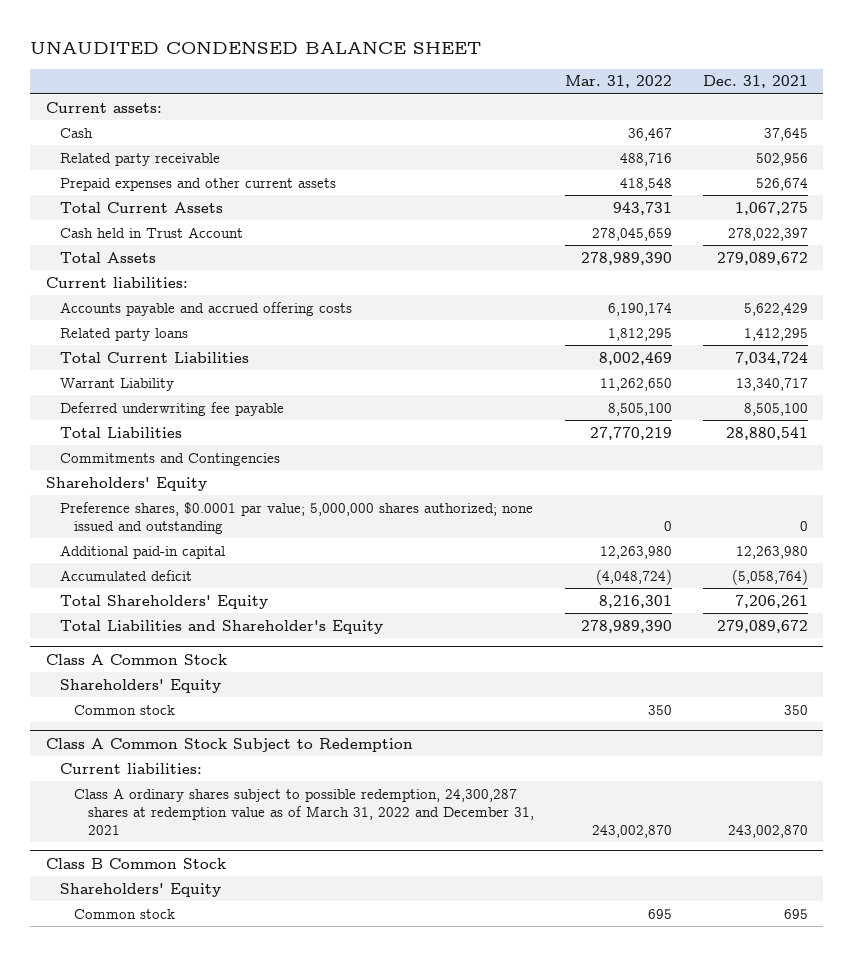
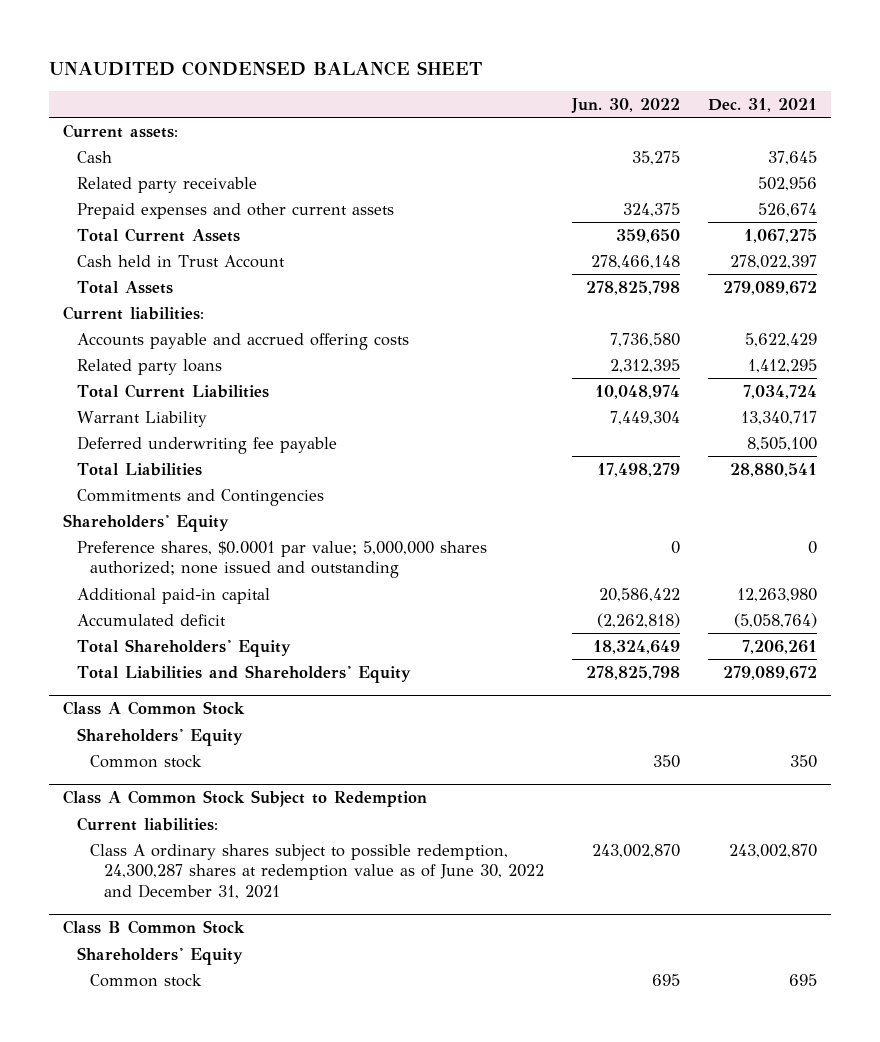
[564,75,672,89] Mar. 31, 2022 -> none
none -> [570,97,680,113] Jun. 30, 2022
[59,619,383,634] Total Liabilities and Shareholder's Equity -> [76,664,411,683] Total Liabilities and Shareholders' Equity
[73,787,534,835] Class A ordinary shares subject to possible redemption, 24,300,287 shares at redemption value as of March 31, 2022 and December 31, 2021 -> [90,843,545,899] Class A ordinary shares subject to possible redemption, 24,300,287 shares at redemption value as of June 30, 2022 and December 31, 2021

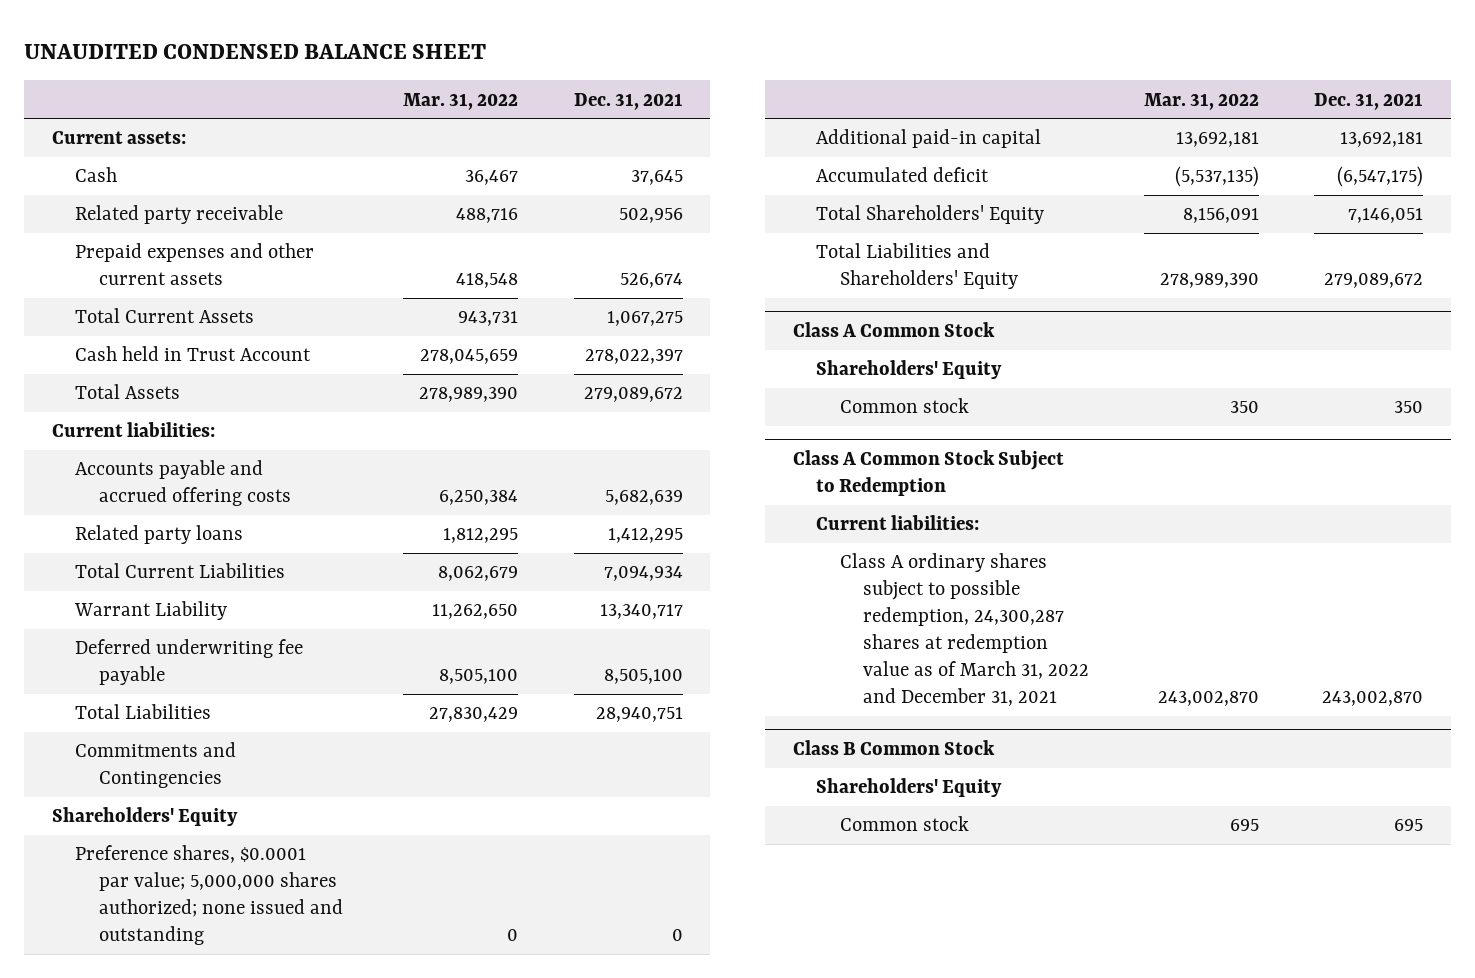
[570,97,680,113] Jun. 30, 2022 -> none
none -> [403,92,519,110] Mar. 31, 2022
[744,332,817,347] 5,622,429 -> [604,490,683,506] 5,682,639
[742,384,817,399] 7,034,724 -> [603,566,683,582] 7,094,934
[729,462,817,477] 28,880,541 -> [595,707,683,723] 28,940,751
[736,587,817,602] 12,263,980 -> [1340,132,1424,148] 13,692,181
[733,612,817,628] (5,058,764) -> [1337,166,1424,188] (6,547,175)
[741,639,817,654] 7,206,261 -> [1348,208,1424,224] 7,146,051
[90,843,545,899] Class A ordinary shares subject to possible redemption, 24,300,287 shares at redemption value as of June 30, 2022 and December 31, 2021 -> [839,553,1089,707] Class A ordinary shares subject to possible redemption, 24,300,287 shares at redemption value as of March 31, 2022 and December 31, 2021

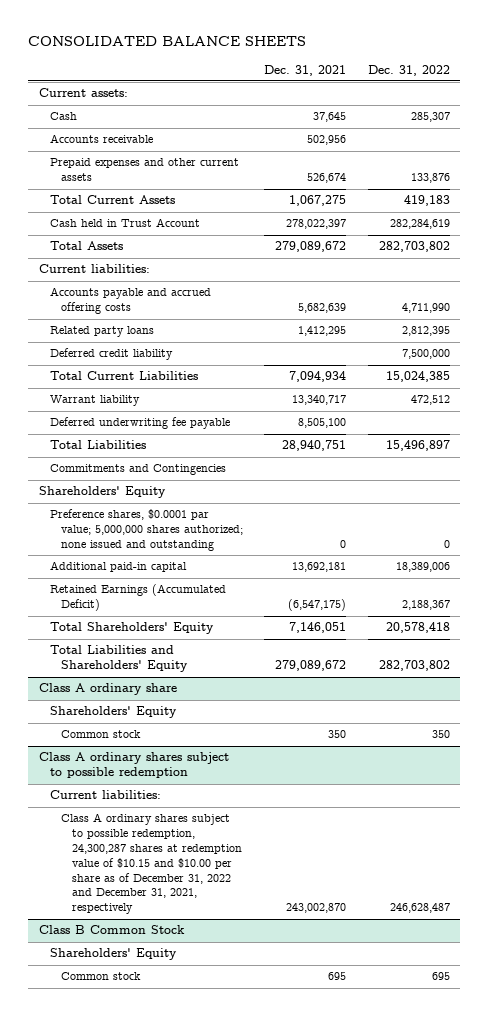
[24,43,487,59] UNAUDITED CONDENSED BALANCE SHEET -> [28,36,307,47] CONSOLIDATED BALANCE SHEETS
[403,92,519,110] Mar. 31, 2022 -> none
none -> [367,64,450,76] Dec. 31, 2022
[75,205,284,225] Related party receivable -> [49,134,153,144] Accounts receivable
none -> [49,348,173,361] Deferred credit liability
[74,601,228,621] Warrant Liability -> [49,395,140,407] Warrant liability
[816,167,990,183] Accumulated deficit -> [49,584,226,612] Retained Earnings (Accumulated Deficit)
[792,321,995,337] Class A Common Stock -> [38,683,177,696] Class A ordinary share
[792,449,1064,496] Class A Common Stock Subject to Redemption -> [38,752,229,779] Class A ordinary shares subject to possible redemption
[839,553,1089,707] Class A ordinary shares subject to possible redemption, 24,300,287 shares at redemption value as of March 31, 2022 and December 31, 2021 -> [60,813,242,915] Class A ordinary shares subject to possible redemption, 24,300,287 shares at redemption value of $10.15 and $10.00 per share as of December 31, 2022 and December 31, 2021, respectively

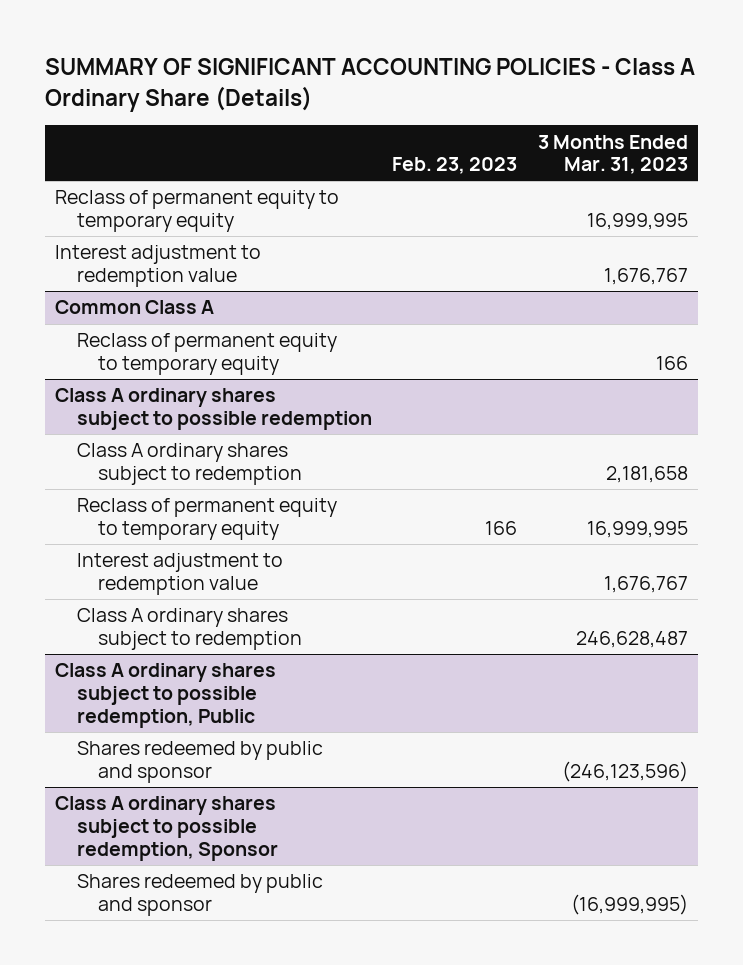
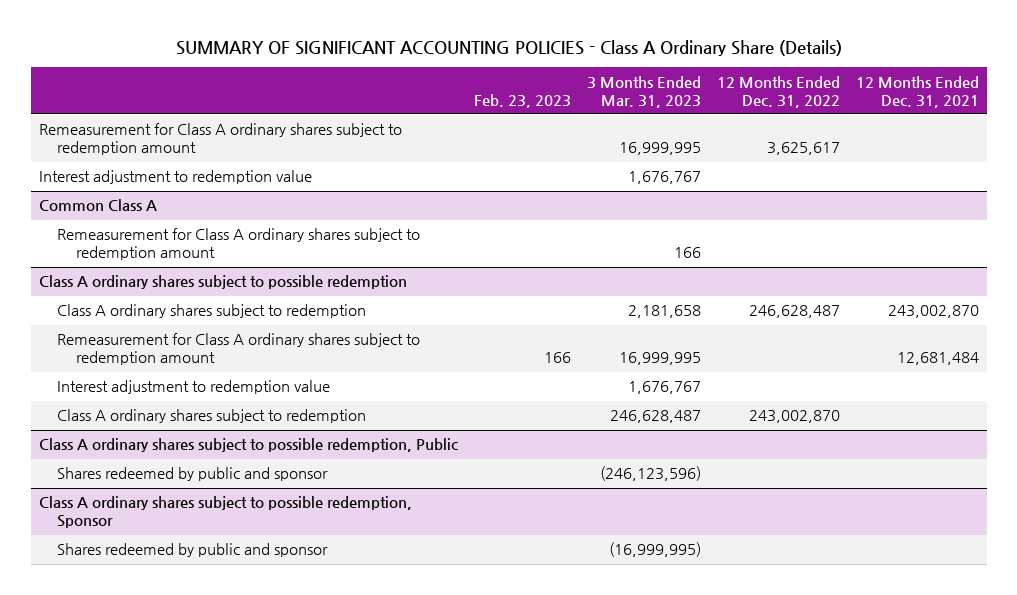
none -> [716,75,840,108] 12 Months Ended Dec. 31, 2022
none -> [855,75,979,108] 12 Months Ended Dec. 31, 2021
[55,190,340,233] Reclass of permanent equity to temporary equity -> [38,123,402,156] Remeasurement for Class A ordinary shares subject to redemption amount
[76,333,337,376] Reclass of permanent equity to temporary equity -> [57,228,421,261] Remeasurement for Class A ordinary shares subject to redemption amount
[76,498,337,541] Reclass of permanent equity to temporary equity -> [57,333,421,366] Remeasurement for Class A ordinary shares subject to redemption amount

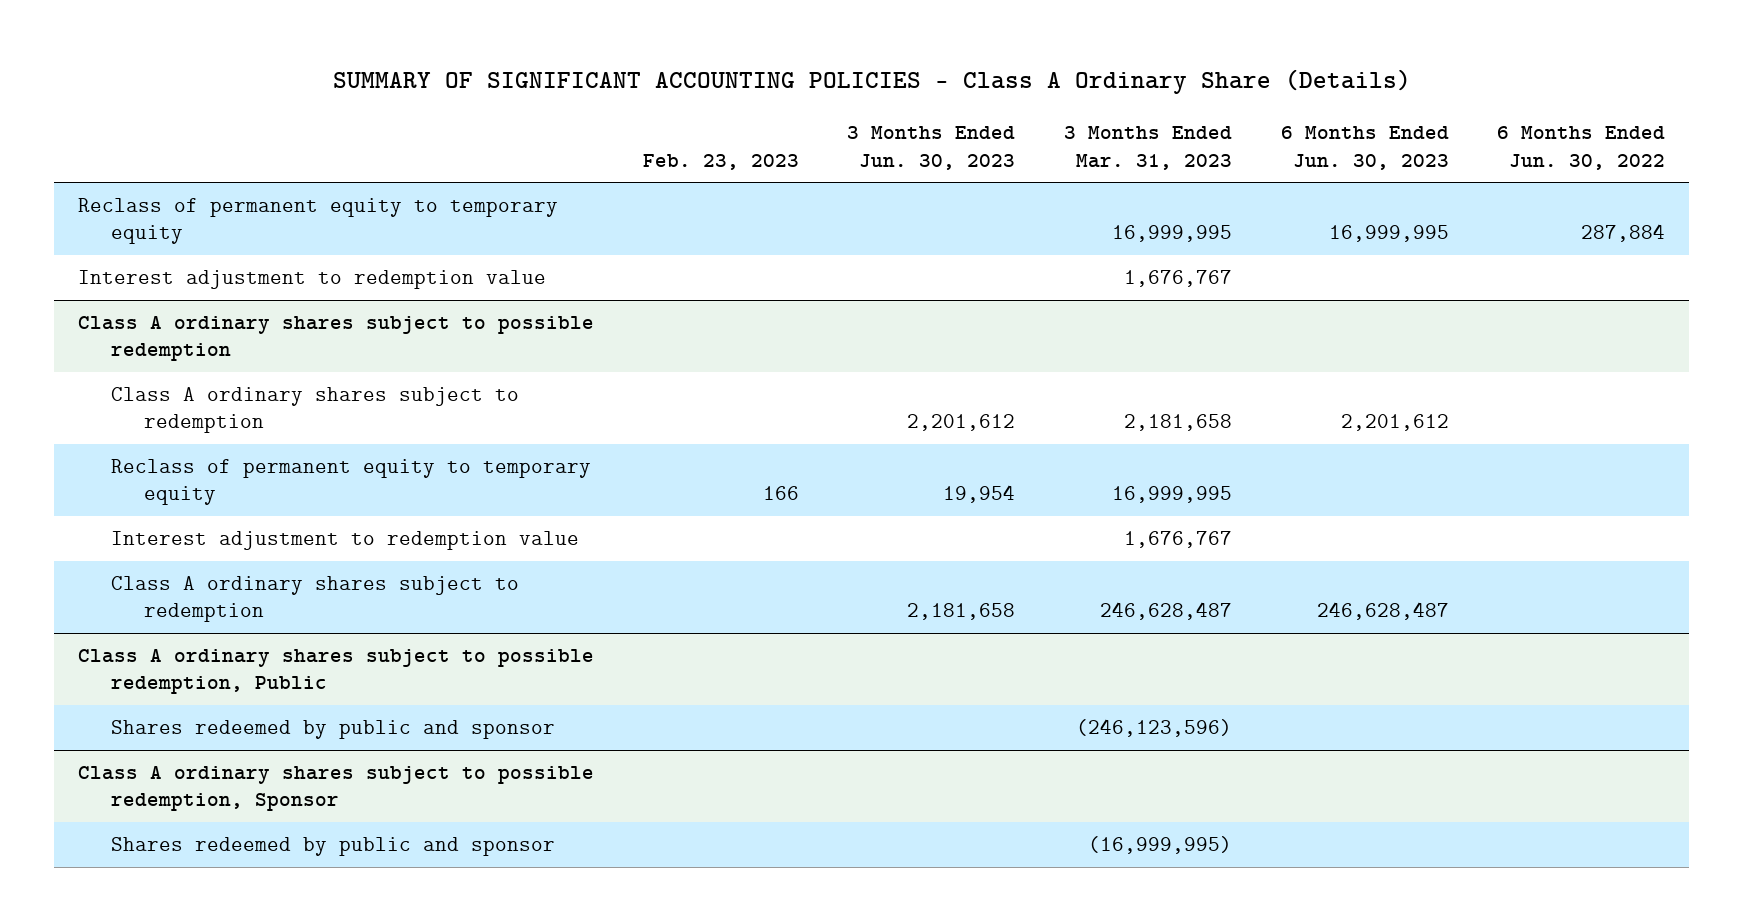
[716,75,840,108] 12 Months Ended Dec. 31, 2022 -> none
[855,75,979,108] 12 Months Ended Dec. 31, 2021 -> none
none -> [847,126,1016,170] 3 Months Ended Jun. 30, 2023
none -> [1280,126,1449,170] 6 Months Ended Jun. 30, 2023
none -> [1497,126,1666,170] 6 Months Ended Jun. 30, 2022
[38,123,402,156] Remeasurement for Class A ordinary shares subject to redemption amount -> [77,198,558,245] Reclass of permanent equity to temporary equity
[38,199,157,212] Common Class A -> none
[57,228,421,261] Remeasurement for Class A ordinary shares subject to redemption amount -> none
[57,333,421,366] Remeasurement for Class A ordinary shares subject to redemption amount -> [110,459,591,506] Reclass of permanent equity to temporary equity

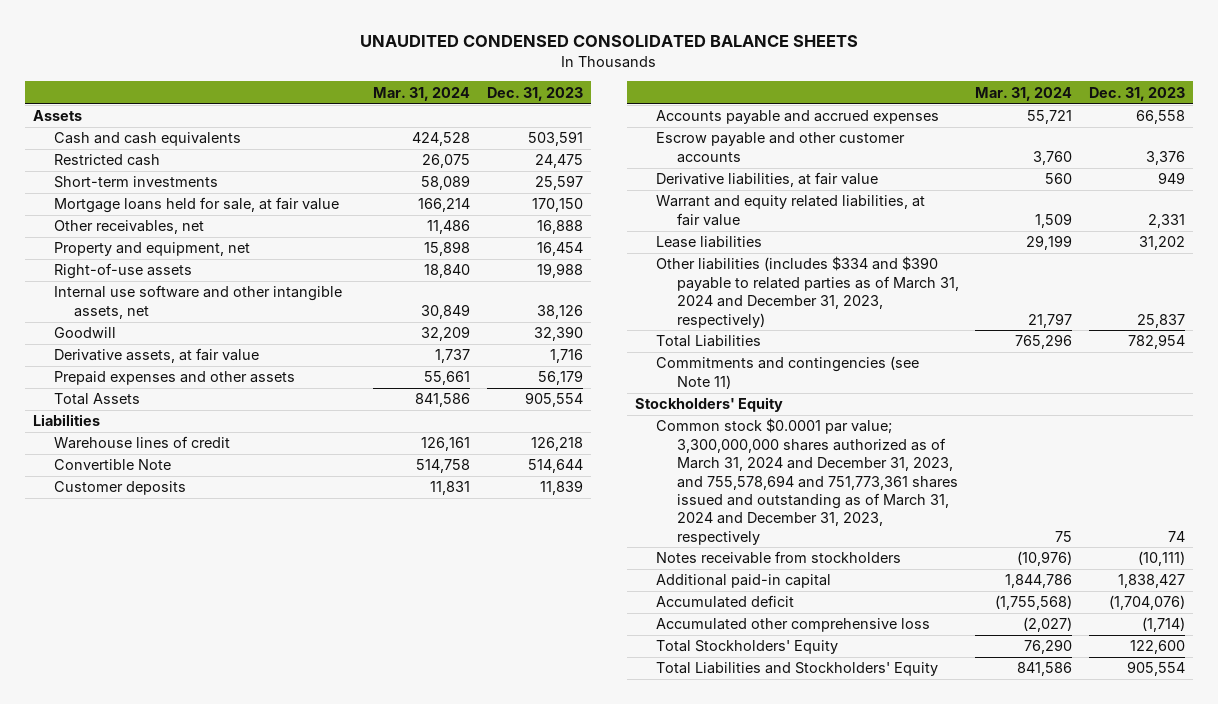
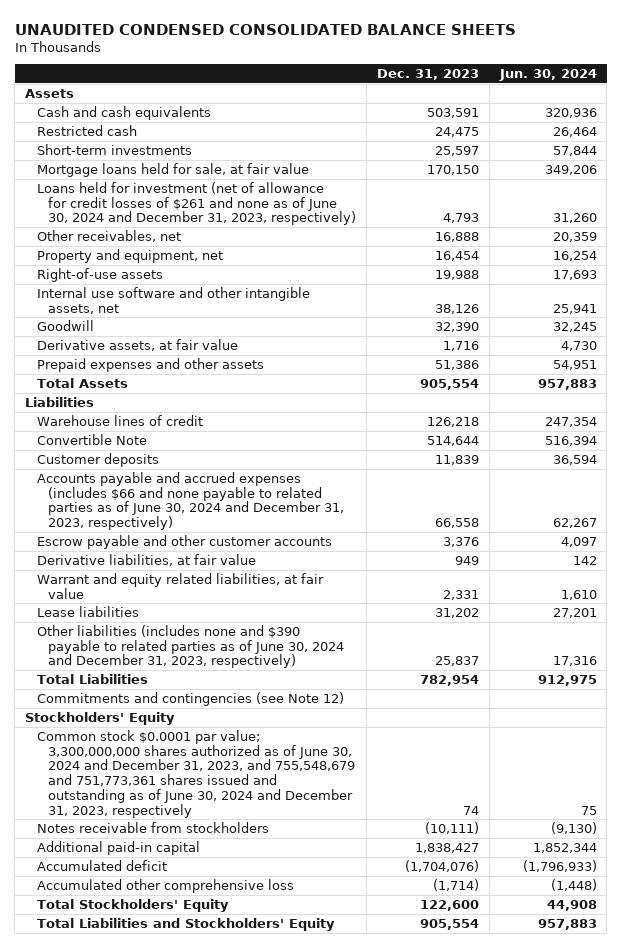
[372,86,470,101] Mar. 31, 2024 -> none
none -> [498,69,597,82] Jun. 30, 2024
none -> [36,181,357,226] Loans held for investment (net of allowance for credit losses of $261 and none as of June 30, 2024 and December 31, 2023, respectively)
[537,370,583,386] 56,179 -> [434,359,479,370] 51,386
[655,110,939,125] Accounts payable and accrued expenses -> [36,471,345,531] Accounts payable and accrued expenses (includes $66 and none payable to related parties as of June 30, 2024 and December 31, 2023, respectively)
[655,256,959,328] Other liabilities (includes $334 and $390 payable to related parties as of March 31, 2024 and December 31, 2023, respectively) -> [36,624,345,669] Other liabilities (includes none and $390 payable to related parties as of June 30, 2024 and December 31, 2023, respectively)
[655,356,919,389] Commitments and contingencies (see Note 11) -> [36,691,344,706] Commitments and contingencies (see Note 12)
[655,418,958,545] Common stock $0.0001 par value; 3,300,000,000 shares authorized as of March 31, 2024 and December 31, 2023, and 755,578,694 and 751,773,361 shares issued and outstanding as of March 31, 2024 and December 31, 2023, respectively -> [36,729,356,818] Common stock $0.0001 par value; 3,300,000,000 shares authorized as of June 30, 2024 and December 31, 2023, and 755,548,679 and 751,773,361 shares issued and outstanding as of June 30, 2024 and December 31, 2023, respectively

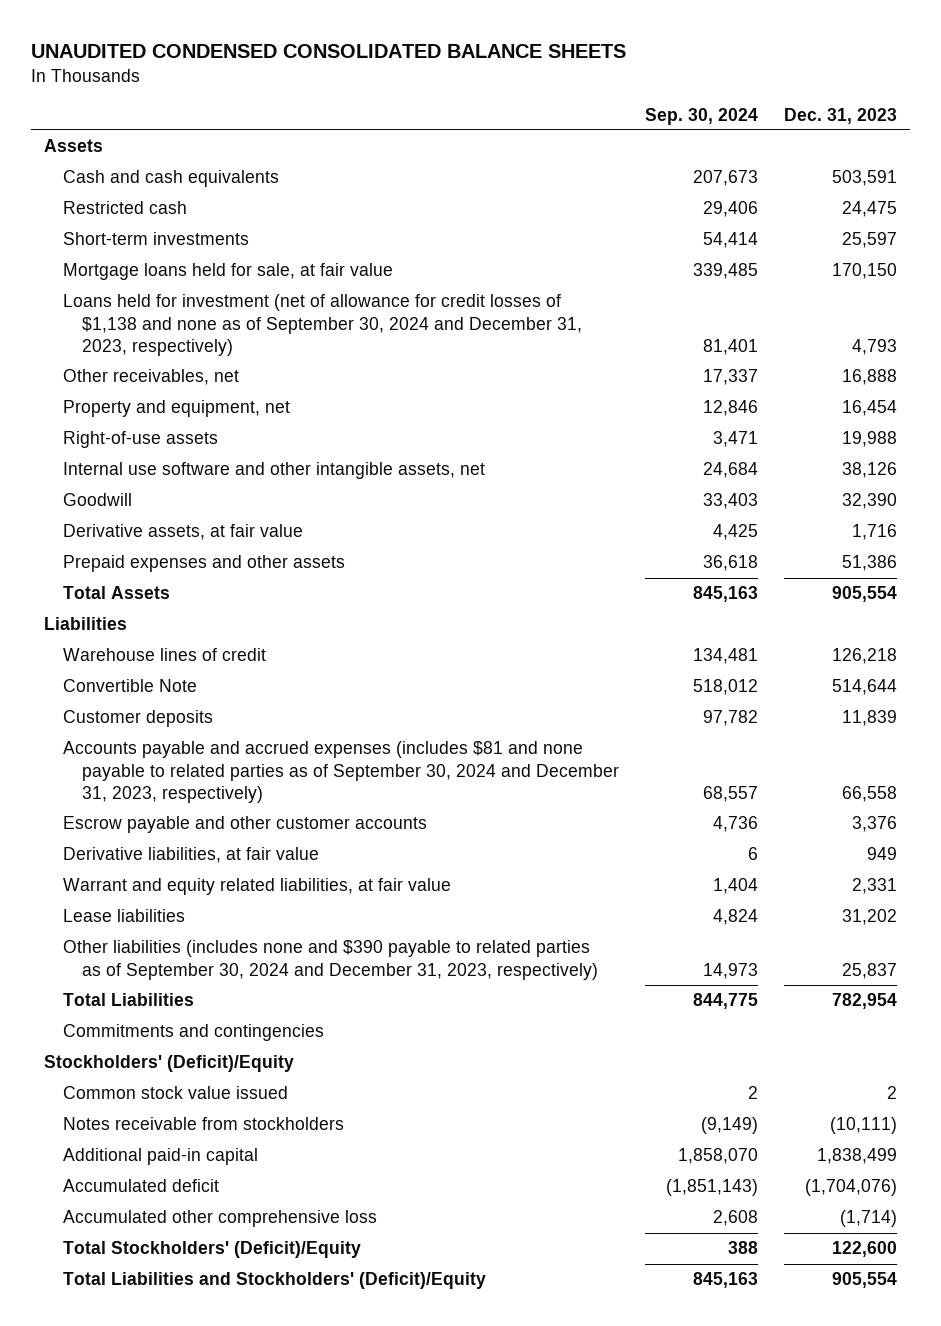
[498,69,597,82] Jun. 30, 2024 -> none
none -> [645,107,759,125] Sep. 30, 2024
[36,181,357,226] Loans held for investment (net of allowance for credit losses of $261 and none as of June 30, 2024 and December 31, 2023, respectively) -> [63,294,583,357] Loans held for investment (net of allowance for credit losses of $1,138 and none as of September 30, 2024 and December 31, 2023, respectively)
[36,471,345,531] Accounts payable and accrued expenses (includes $66 and none payable to related parties as of June 30, 2024 and December 31, 2023, respectively) -> [63,741,620,804] Accounts payable and accrued expenses (includes $81 and none payable to related parties as of September 30, 2024 and December 31, 2023, respectively)
[36,624,345,669] Other liabilities (includes none and $390 payable to related parties as of June 30, 2024 and December 31, 2023, respectively) -> [63,940,599,980] Other liabilities (includes none and $390 payable to related parties as of September 30, 2024 and December 31, 2023, respectively)
[36,729,356,818] Common stock $0.0001 par value; 3,300,000,000 shares authorized as of June 30, 2024 and December 31, 2023, and 755,548,679 and 751,773,361 shares issued and outstanding as of June 30, 2024 and December 31, 2023, respectively -> none
[36,691,344,706] Commitments and contingencies (see Note 12) -> [63,1024,325,1042] Commitments and contingencies
[25,711,176,725] Stockholders' Equity -> [43,1055,294,1073] Stockholders' (Deficit)/Equity
none -> [63,1086,289,1100] Common stock value issued
[414,842,479,853] 1,838,427 -> [816,1148,897,1165] 1,838,499
[36,898,229,912] Total Stockholders' Equity -> [63,1241,362,1259] Total Stockholders' (Deficit)/Equity
[36,917,335,931] Total Liabilities and Stockholders' Equity -> [63,1272,487,1290] Total Liabilities and Stockholders' (Deficit)/Equity

